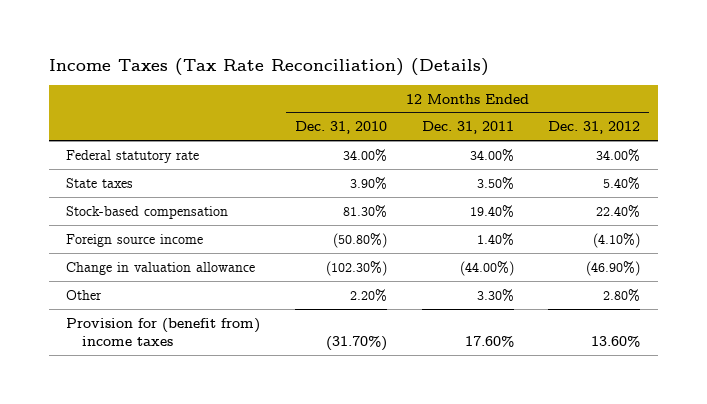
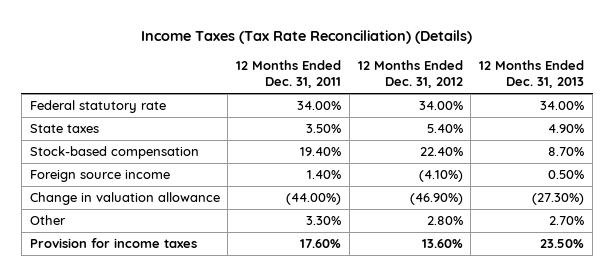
[294,121,387,135] Dec. 31, 2010 -> none
none -> [479,59,585,89] 12 Months Ended Dec. 31, 2013
[66,317,261,346] Provision for (benefit from) income taxes -> [29,237,197,248] Provision for income taxes

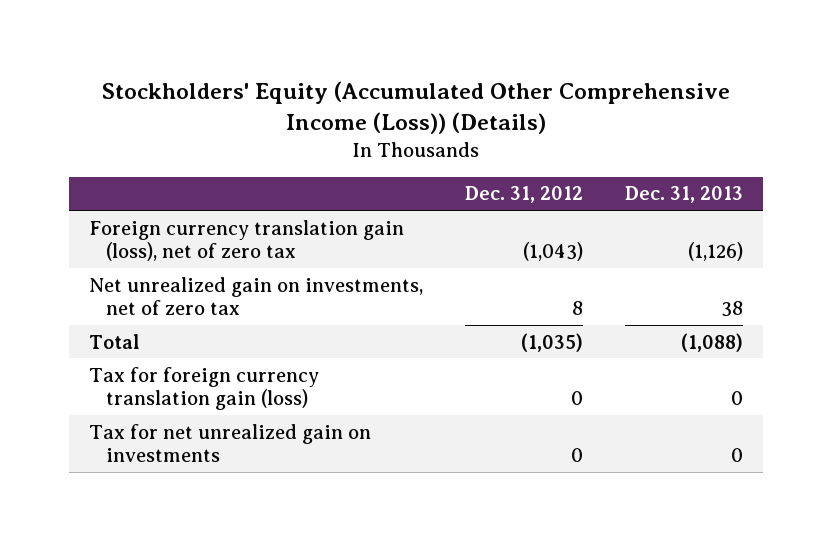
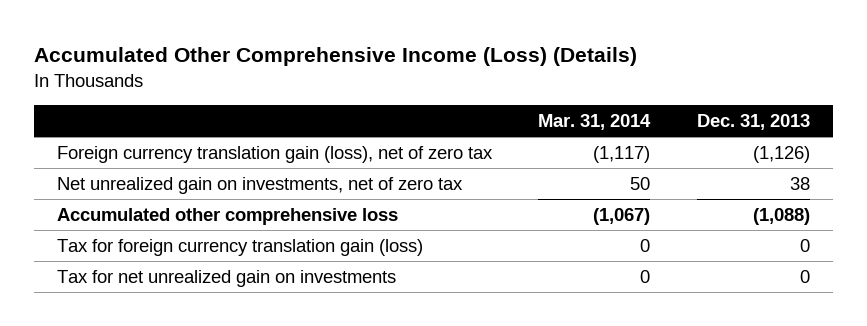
[101,81,730,135] Stockholders' Equity (Accumulated Other Comprehensive Income (Loss)) (Details) -> [34,47,638,67] Accumulated Other Comprehensive Income (Loss) (Details)
[464,186,583,204] Dec. 31, 2012 -> none
none -> [538,113,652,130] Mar. 31, 2014
[89,333,141,349] Total -> [57,207,399,225] Accumulated other comprehensive loss

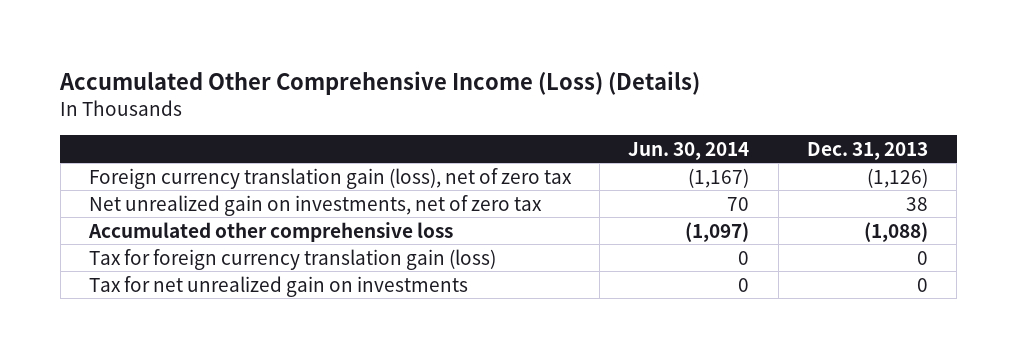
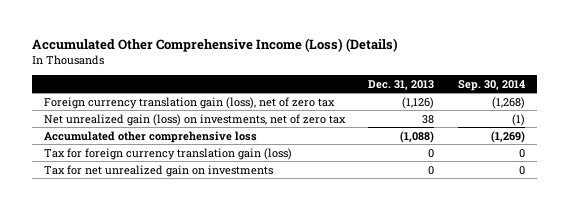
[628,141,750,160] Jun. 30, 2014 -> none
none -> [458,79,526,91] Sep. 30, 2014
[88,194,542,216] Net unrealized gain on investments, net of zero tax -> [43,113,346,126] Net unrealized gain (loss) on investments, net of zero tax

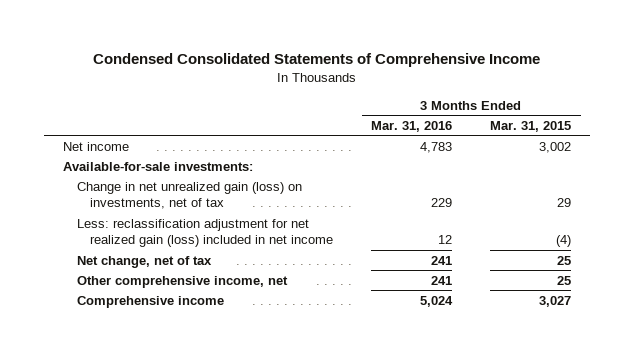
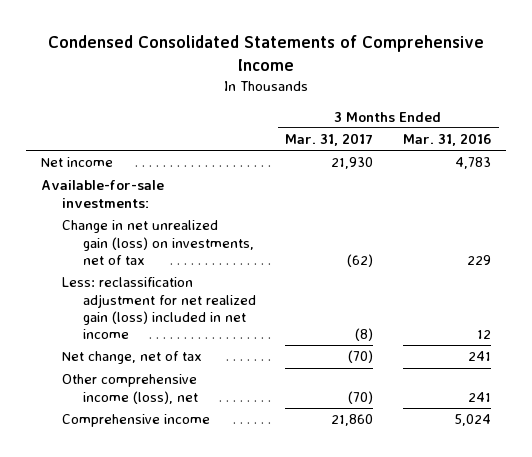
[490,120,572,132] Mar. 31, 2015 -> none
none -> [285,133,374,147] Mar. 31, 2017
[76,275,288,288] Other comprehensive income, net -> [61,374,198,404] Other comprehensive income (loss), net

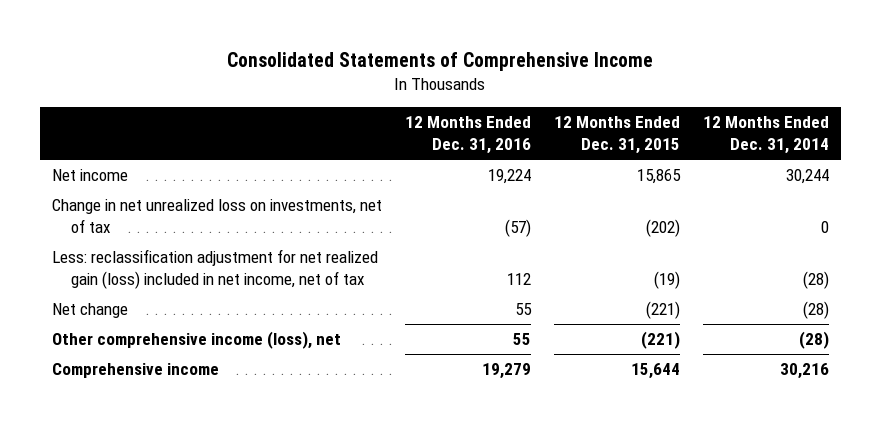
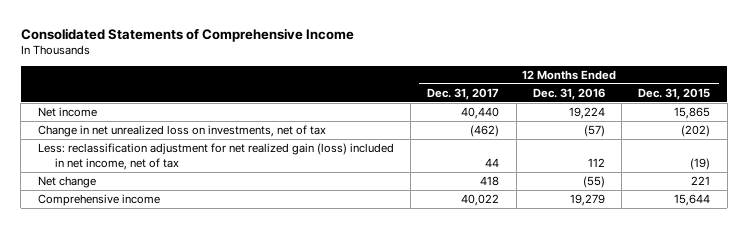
[703,116,830,155] 12 Months Ended Dec. 31, 2014 -> none
none -> [427,87,500,100] Dec. 31, 2017
[51,331,341,350] Other comprehensive income (loss), net -> none
[514,303,532,316] 55 -> [582,176,605,189] (55)
[646,301,681,320] (221) -> [691,176,711,186] 221

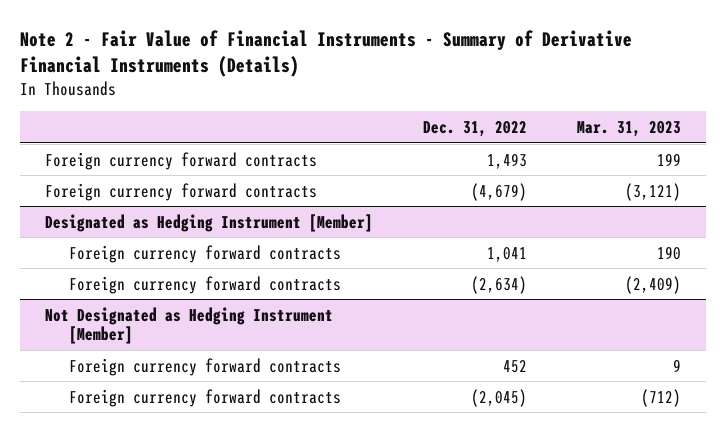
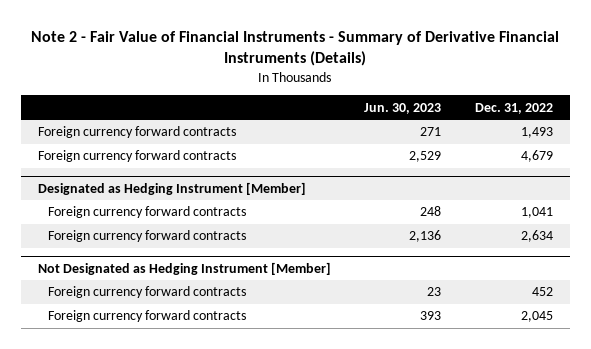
[576,120,681,137] Mar. 31, 2023 -> none
none -> [364,102,442,114] Jun. 30, 2023
[470,182,527,201] (4,679) -> [521,150,554,163] 4,679
[470,275,527,294] (2,634) -> [521,230,554,243] 2,634
[470,388,527,407] (2,045) -> [521,311,554,323] 2,045

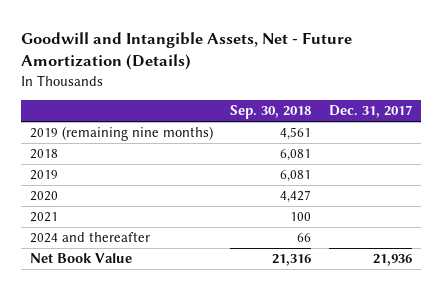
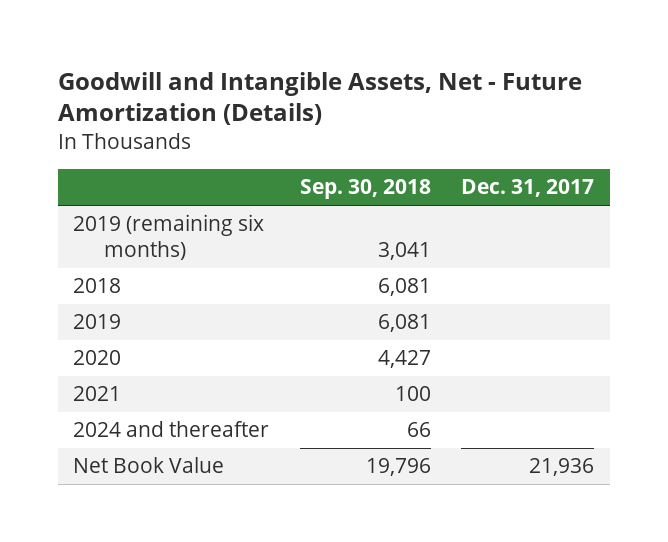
[30,126,214,142] 2019 (remaining nine months) -> [73,214,265,261] 2019 (remaining six months)
[280,127,312,141] 4,561 -> [377,242,431,261] 3,041
[272,254,312,267] 21,316 -> [365,458,431,477] 19,796

